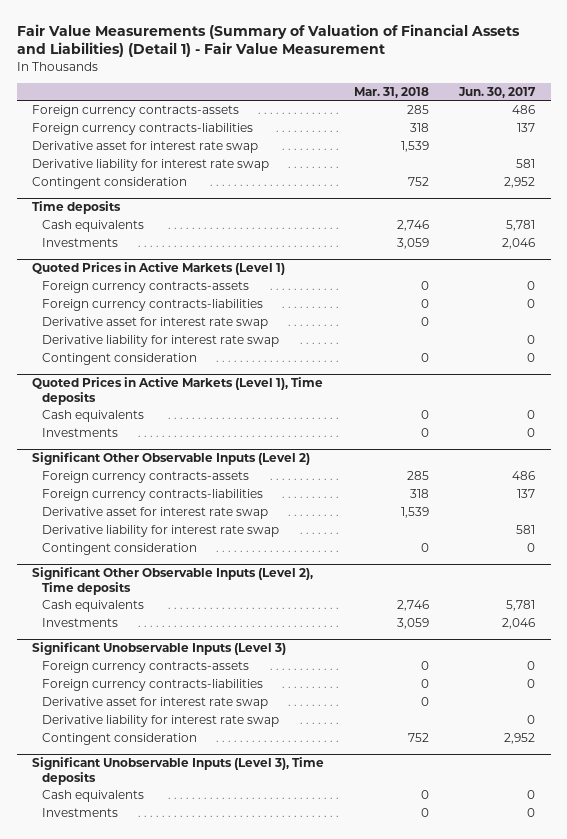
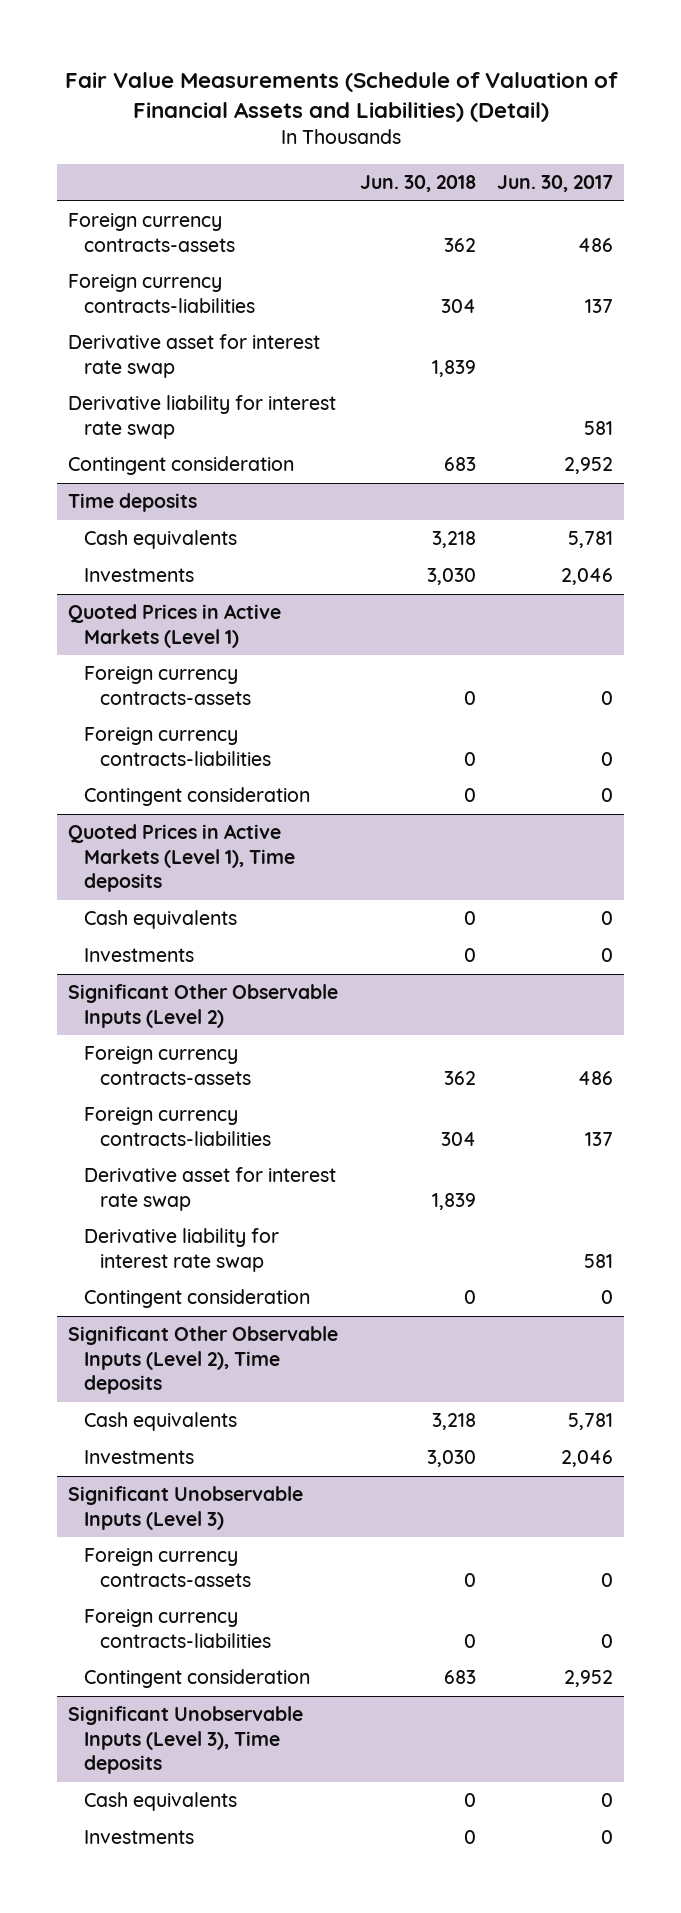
[16,23,520,58] Fair Value Measurements (Summary of Valuation of Financial Assets and Liabilities) (Detail 1) - Fair Value Measurement -> [64,71,618,122] Fair Value Measurements (Schedule of Valuation of Financial Assets and Liabilities) (Detail)
[354,86,430,98] Mar. 31, 2018 -> none
none -> [359,175,476,193] Jun. 30, 2018
[42,316,269,329] Derivative asset for interest rate swap -> none
[42,334,280,347] Derivative liability for interest rate swap -> none
[42,696,269,709] Derivative asset for interest rate swap -> none
[42,714,280,727] Derivative liability for interest rate swap -> none

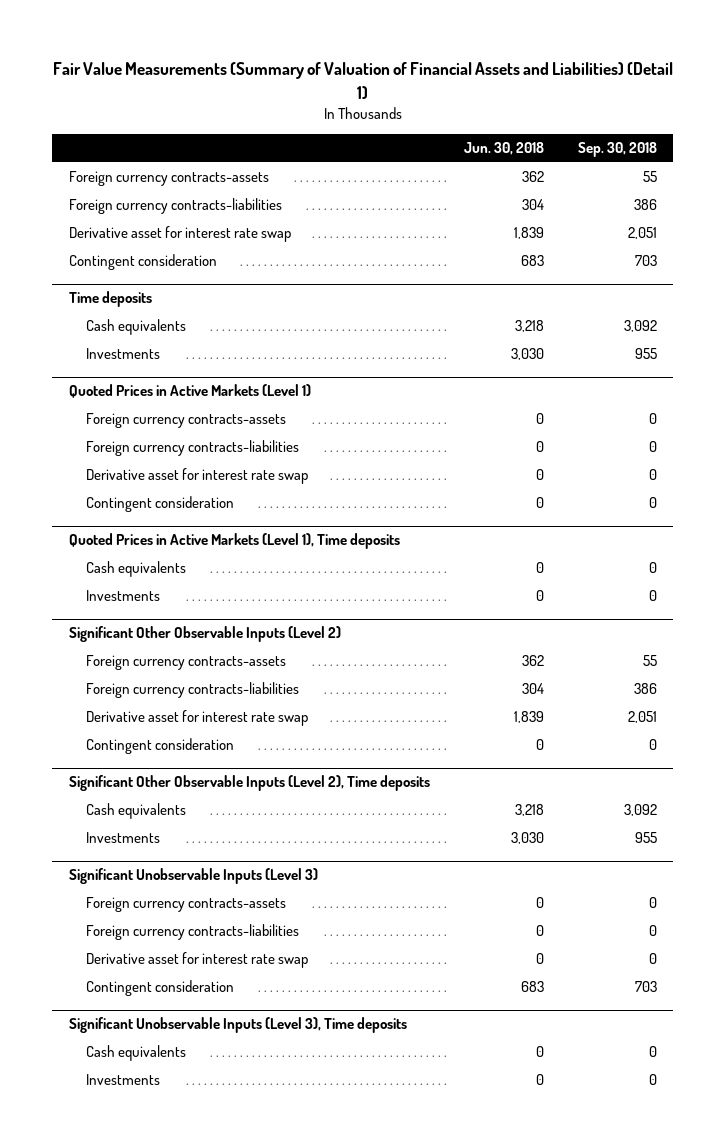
[64,71,618,122] Fair Value Measurements (Schedule of Valuation of Financial Assets and Liabilities) (Detail) -> [52,62,673,99] Fair Value Measurements (Summary of Valuation of Financial Assets and Liabilities) (Detail 1)
[497,175,614,193] Jun. 30, 2017 -> none
none -> [577,142,657,158] Sep. 30, 2018
[68,395,337,439] Derivative liability for interest rate swap -> none
none -> [86,468,309,485] Derivative asset for interest rate swap
[84,1228,280,1272] Derivative liability for interest rate swap -> none
none -> [86,952,309,969] Derivative asset for interest rate swap

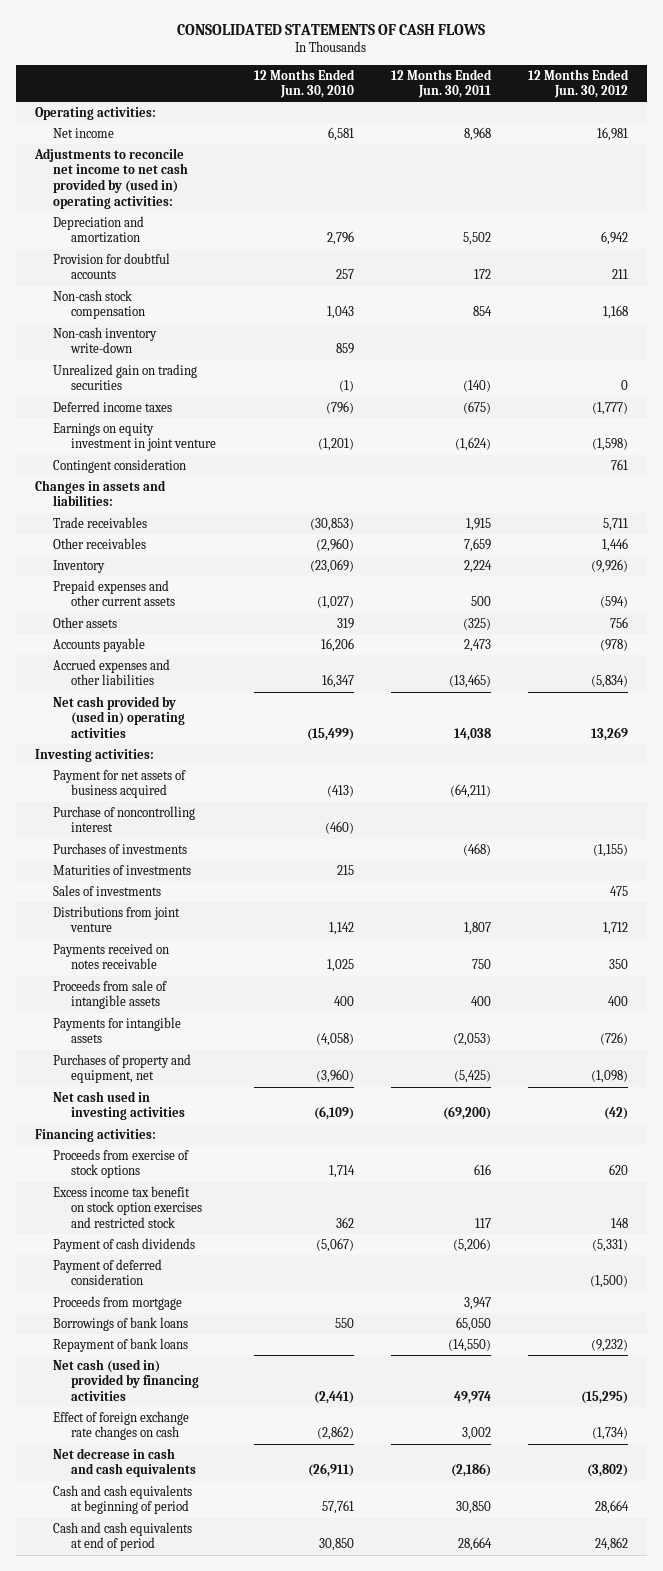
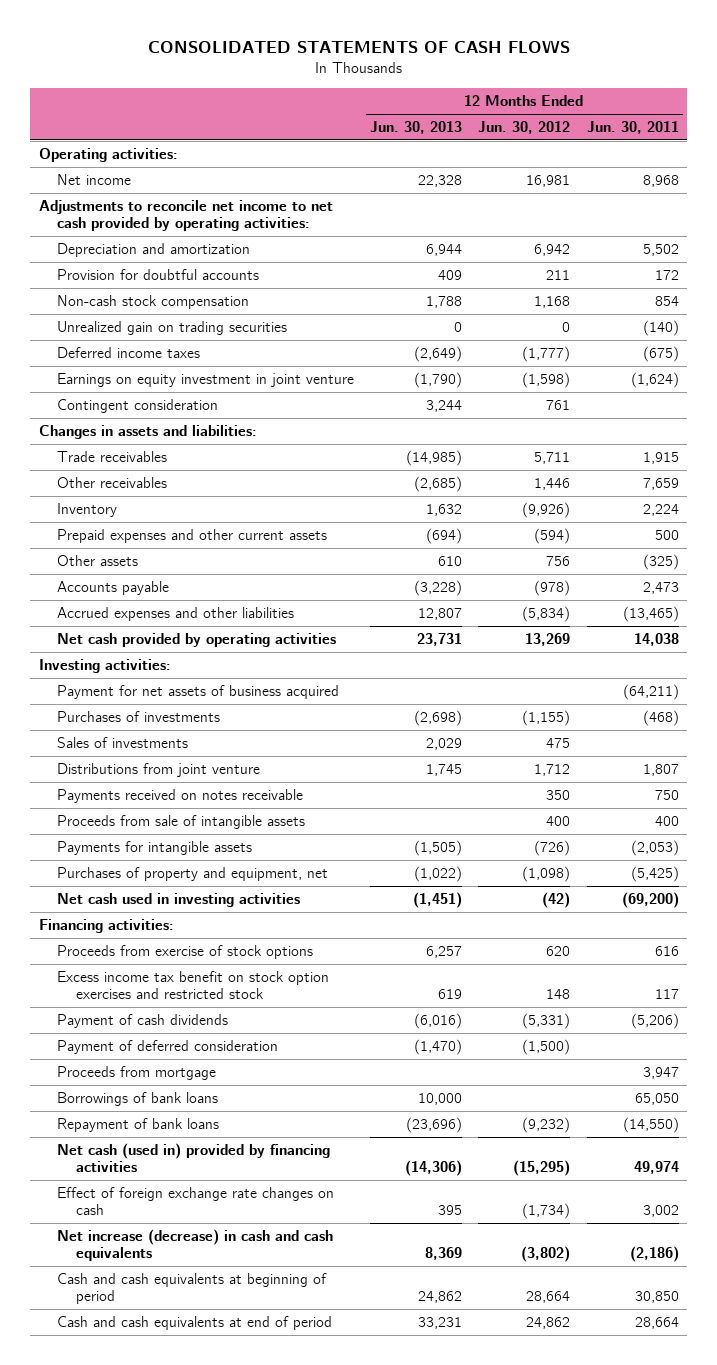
[253,68,355,99] 12 Months Ended Jun. 30, 2010 -> none
none -> [370,121,463,135] Jun. 30, 2013
[33,147,189,209] Adjustments to reconcile net income to net cash provided by (used in) operating activities: -> [38,200,333,232] Adjustments to reconcile net income to net cash provided by operating activities:
[53,326,158,354] Non-cash inventory write-down -> none
[53,695,186,738] Net cash provided by (used in) operating activities -> [57,633,337,648] Net cash provided by operating activities
[53,805,196,833] Purchase of noncontrolling interest -> none
[53,864,192,875] Maturities of investments -> none
[53,1447,197,1478] Net decrease in cash and cash equivalents -> [57,1229,334,1262] Net increase (decrease) in cash and cash equivalents

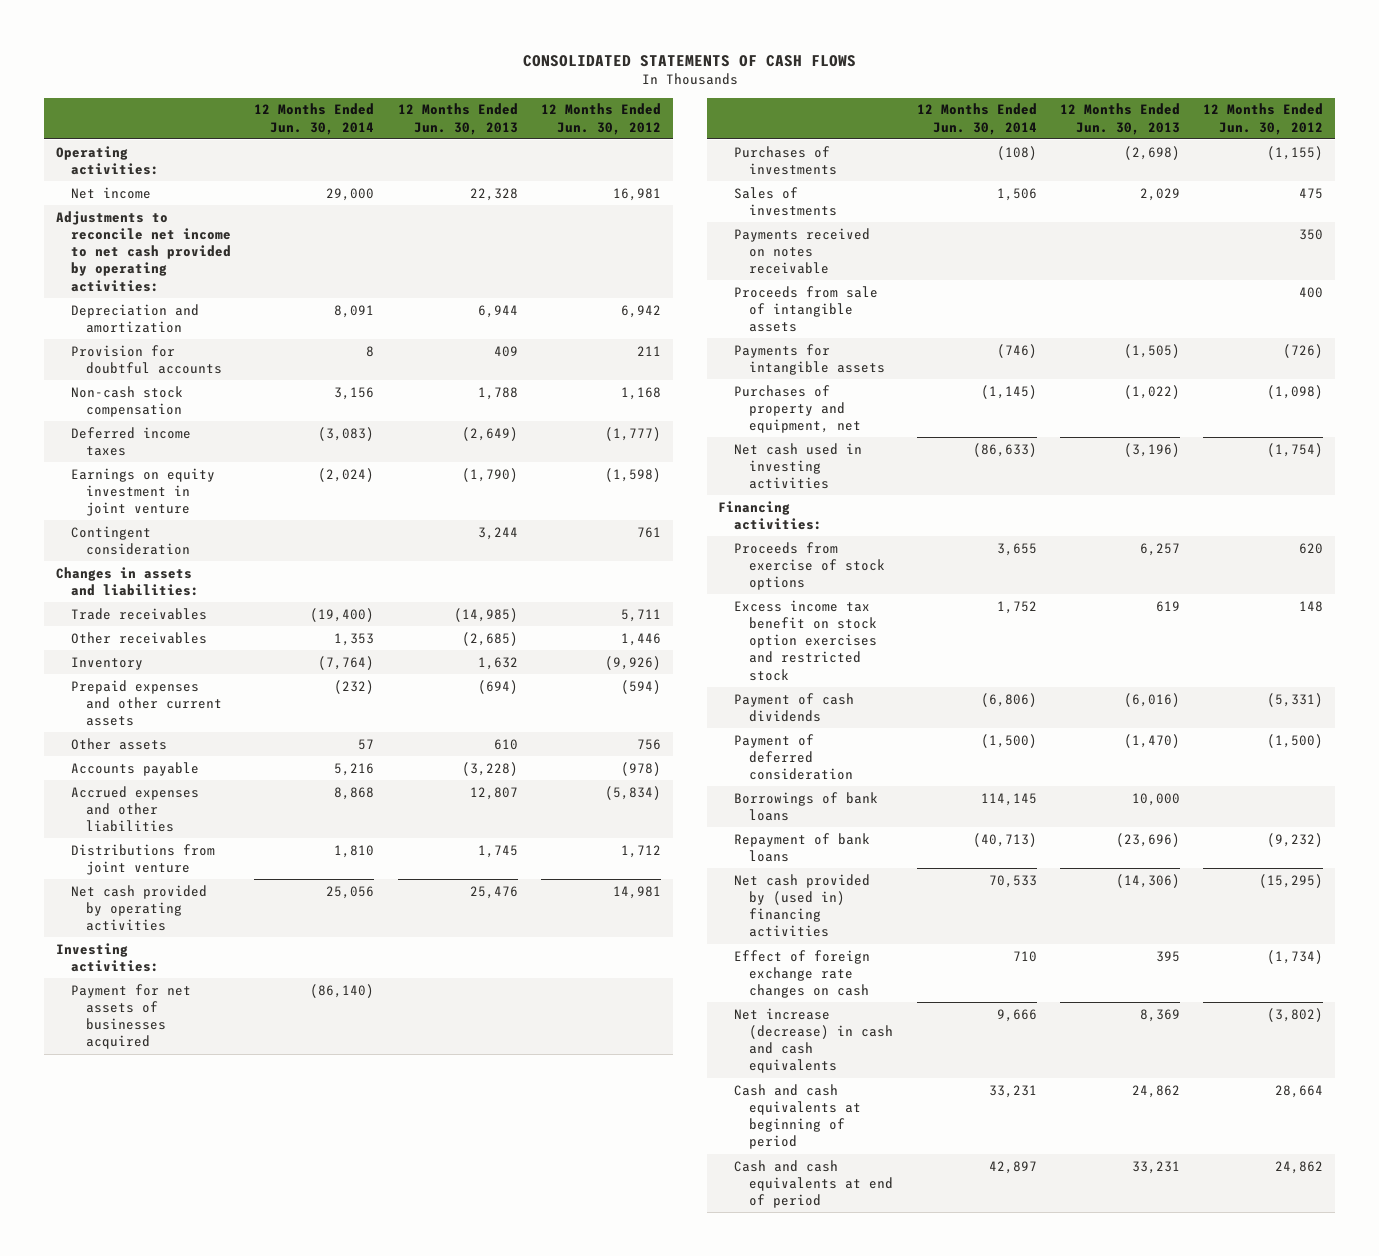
[586,121,679,135] Jun. 30, 2011 -> none
none -> [254,103,375,135] 12 Months Ended Jun. 30, 2014
[57,321,288,336] Unrealized gain on trading securities -> none
[57,763,261,778] Distributions from joint venture -> [70,843,215,875] Distributions from joint venture
[417,633,463,647] 23,731 -> [469,885,518,899] 25,476
[525,633,571,647] 13,269 -> [612,885,661,899] 14,981
[57,685,340,700] Payment for net assets of business acquired -> [70,983,191,1050] Payment for net assets of businesses acquired
[413,892,463,909] (1,451) -> [1124,442,1181,457] (3,196)
[542,892,571,909] (42) -> [1267,442,1324,457] (1,754)
[57,1066,217,1081] Proceeds from mortgage -> none
[57,1143,331,1173] Net cash (used in) provided by financing activities -> [733,873,870,938] Net cash provided by (used in) financing activities

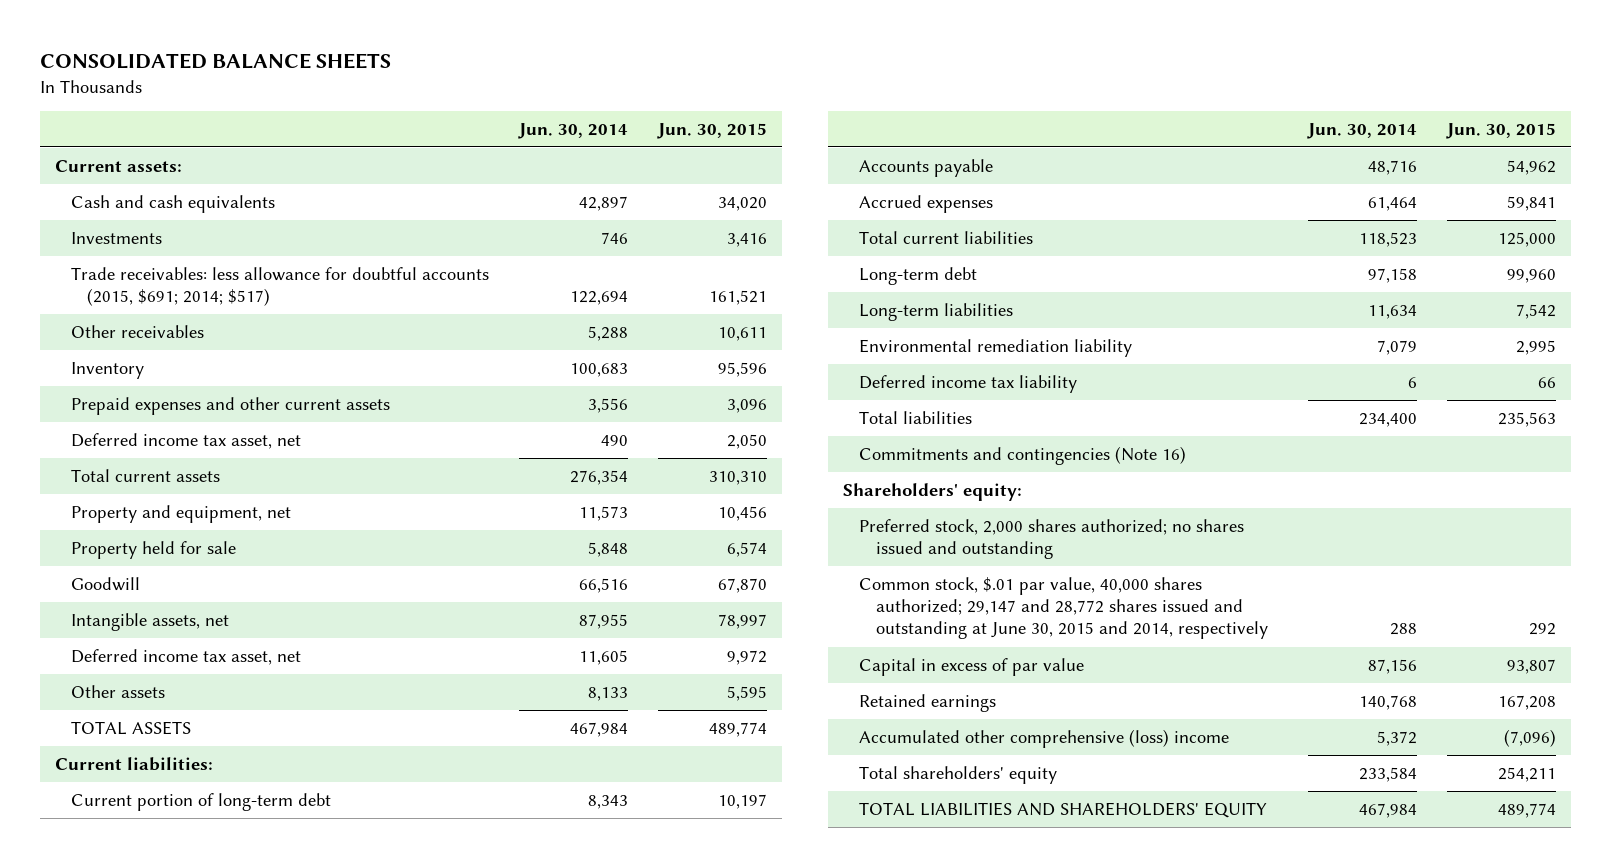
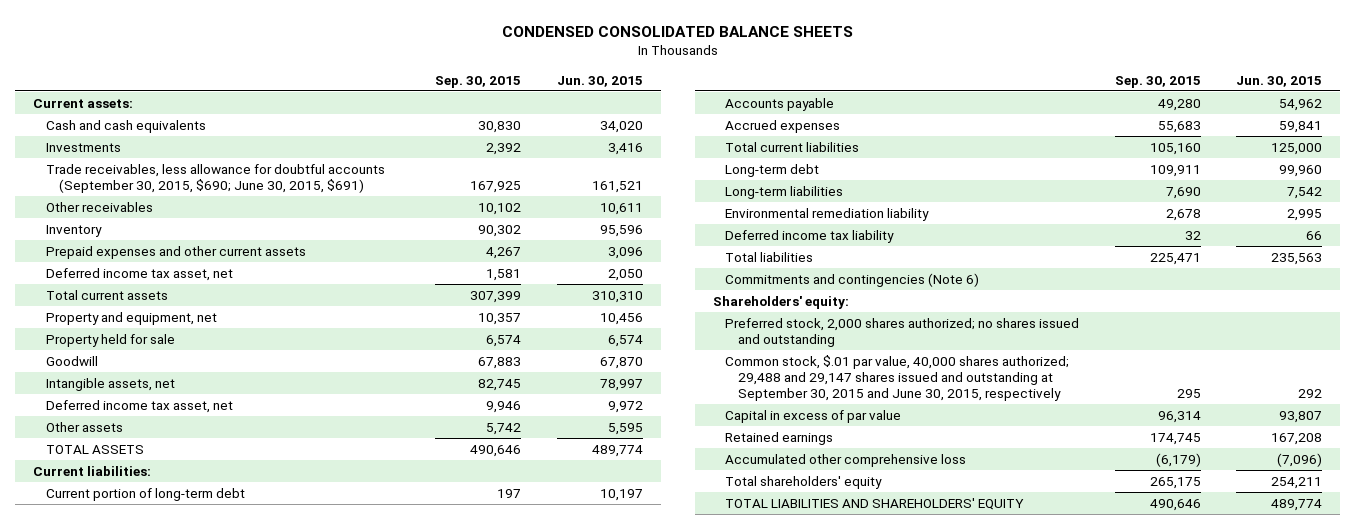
[39,52,391,69] CONSOLIDATED BALANCE SHEETS -> [501,25,853,37] CONDENSED CONSOLIDATED BALANCE SHEETS
[518,122,629,139] Jun. 30, 2014 -> none
none -> [435,75,522,88] Sep. 30, 2015
[70,266,489,307] Trade receivables: less allowance for doubtful accounts (2015, $691; 2014; $517) -> [45,163,385,194] Trade receivables, less allowance for doubtful accounts (September 30, 2015, $690; June 30, 2015, $691)
[859,445,1187,465] Commitments and contingencies (Note 16) -> [725,272,980,287] Commitments and contingencies (Note 6)
[859,576,1268,640] Common stock, $.01 par value, 40,000 shares authorized; 29,147 and 28,772 shares issued and outstanding at June 30, 2015 and 2014, respectively -> [725,354,1070,402] Common stock, $.01 par value, 40,000 shares authorized; 29,488 and 29,147 shares issued and outstanding at September 30, 2015 and June 30, 2015, respectively
[859,728,1230,748] Accumulated other comprehensive (loss) income -> [725,453,967,467] Accumulated other comprehensive loss

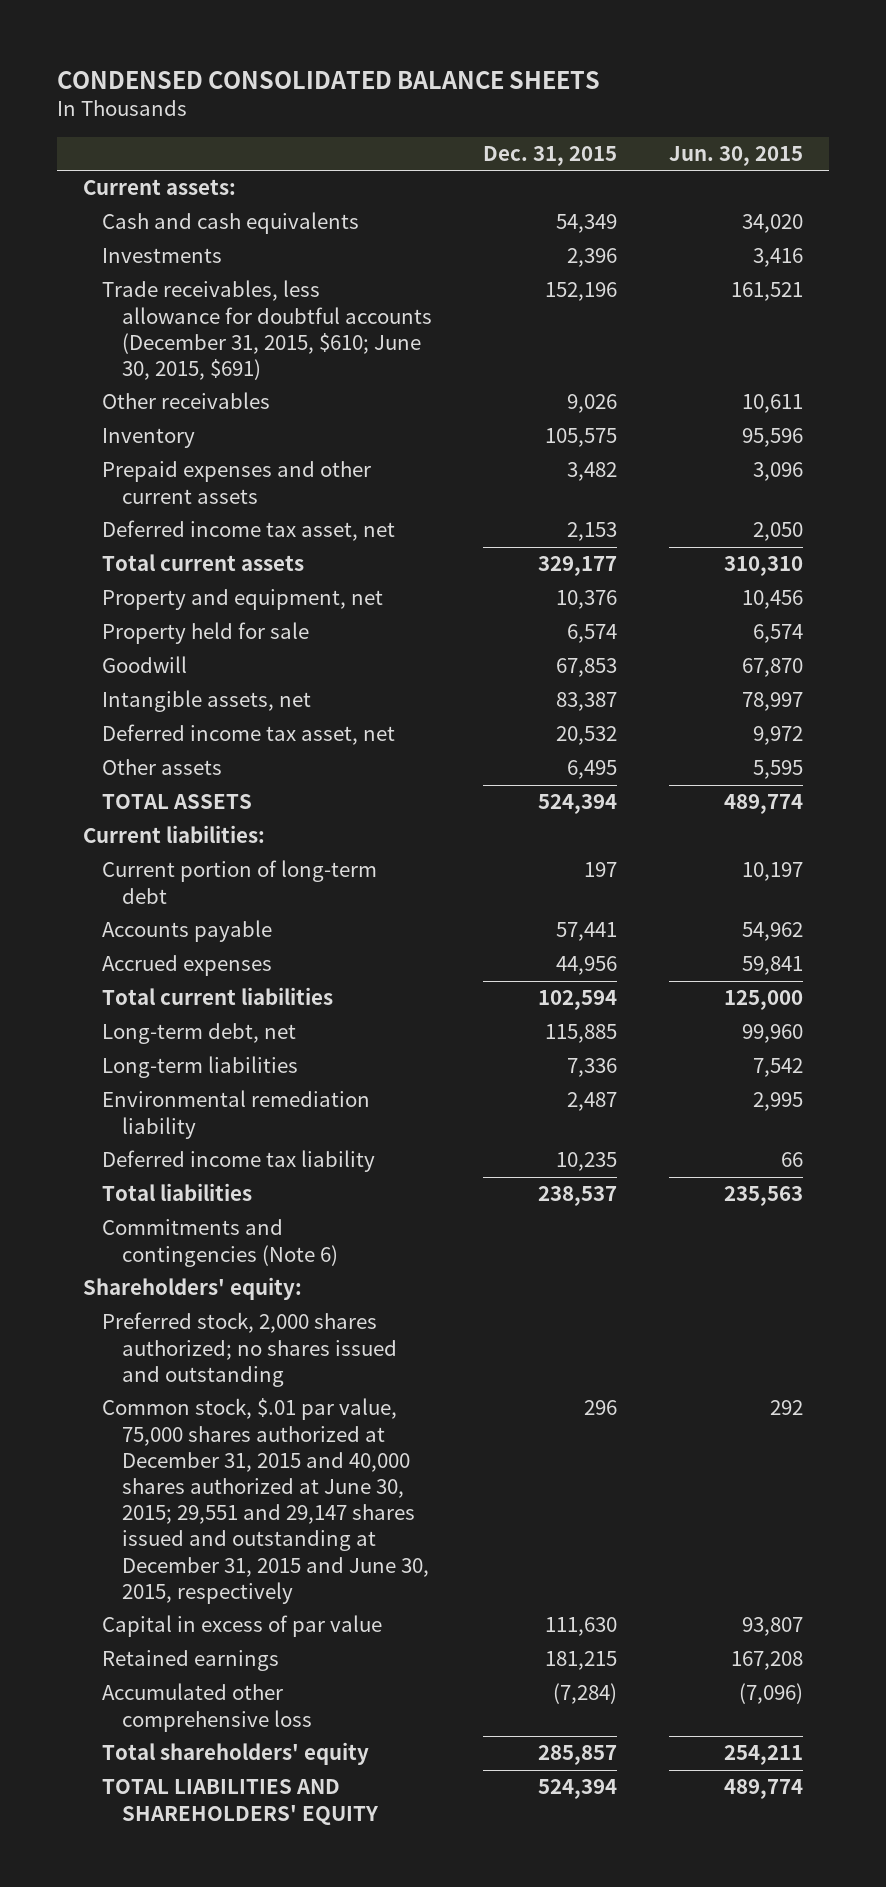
[435,75,522,88] Sep. 30, 2015 -> none
none -> [483,145,618,166] Dec. 31, 2015
[45,163,385,194] Trade receivables, less allowance for doubtful accounts (September 30, 2015, $690; June 30, 2015, $691) -> [102,280,432,380] Trade receivables, less allowance for doubtful accounts (December 31, 2015, $610; June 30, 2015, $691)
[725,163,820,177] Long-term debt -> [102,1023,297,1045] Long-term debt, net
[725,354,1070,402] Common stock, $.01 par value, 40,000 shares authorized; 29,488 and 29,147 shares issued and outstanding at September 30, 2015 and June 30, 2015, respectively -> [102,1398,429,1604] Common stock, $.01 par value, 75,000 shares authorized at December 31, 2015 and 40,000 shares authorized at June 30, 2015; 29,551 and 29,147 shares issued and outstanding at December 31, 2015 and June 30, 2015, respectively

